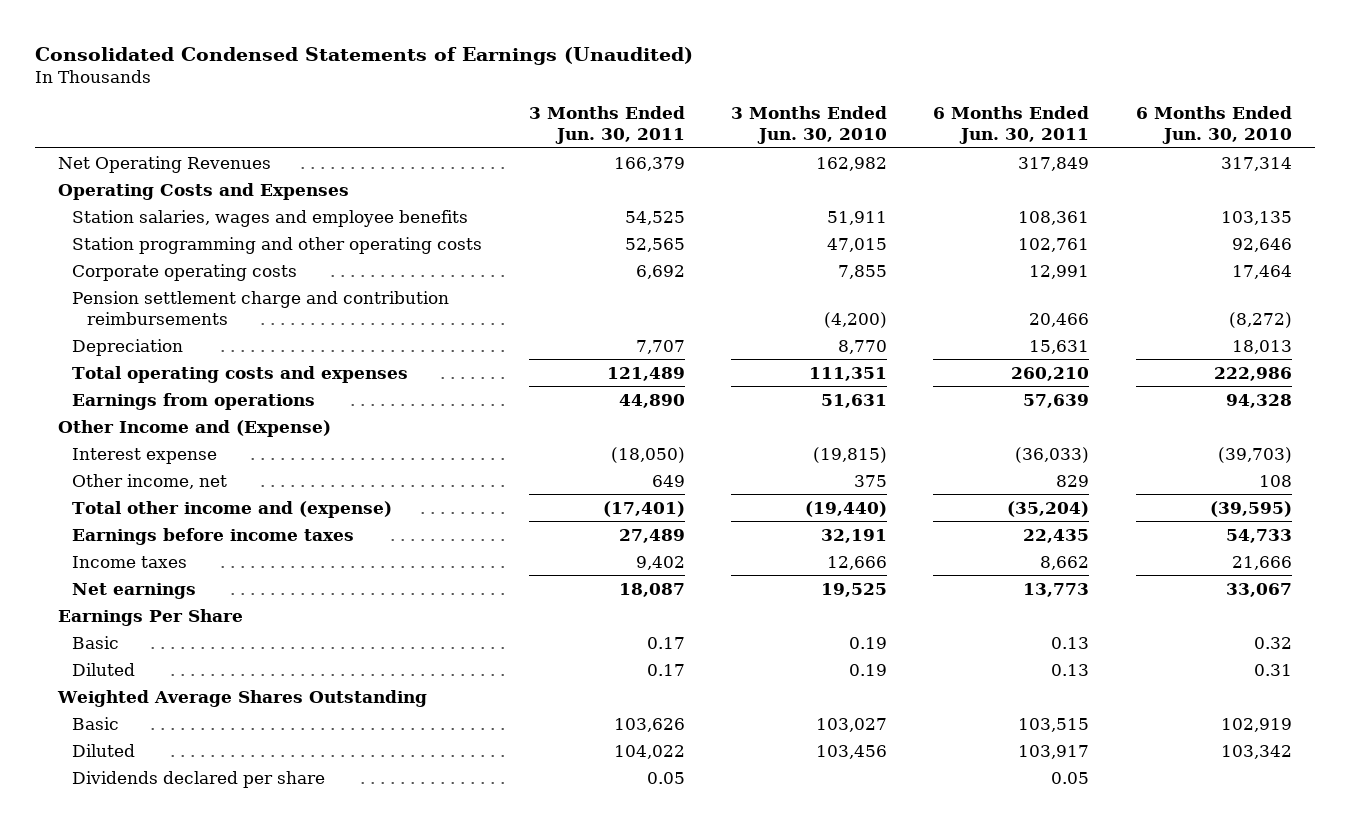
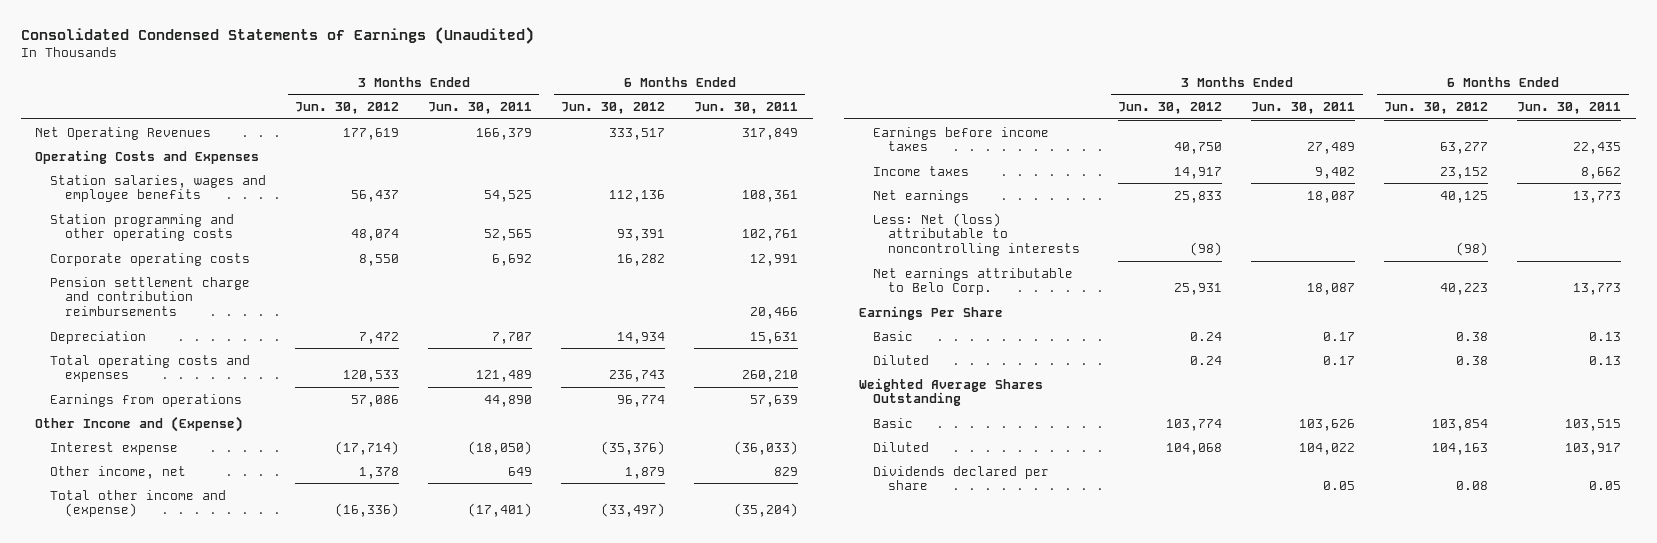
[730,106,887,145] 3 Months Ended Jun. 30, 2010 -> none
[1135,106,1292,145] 6 Months Ended Jun. 30, 2010 -> none
none -> [295,101,400,114] Jun. 30, 2012
none -> [561,101,666,114] Jun. 30, 2012
none -> [873,212,1081,256] Less: Net (loss) attributable to noncontrolling interests
none -> [873,267,1074,296] Net earnings attributable to Belo Corp.

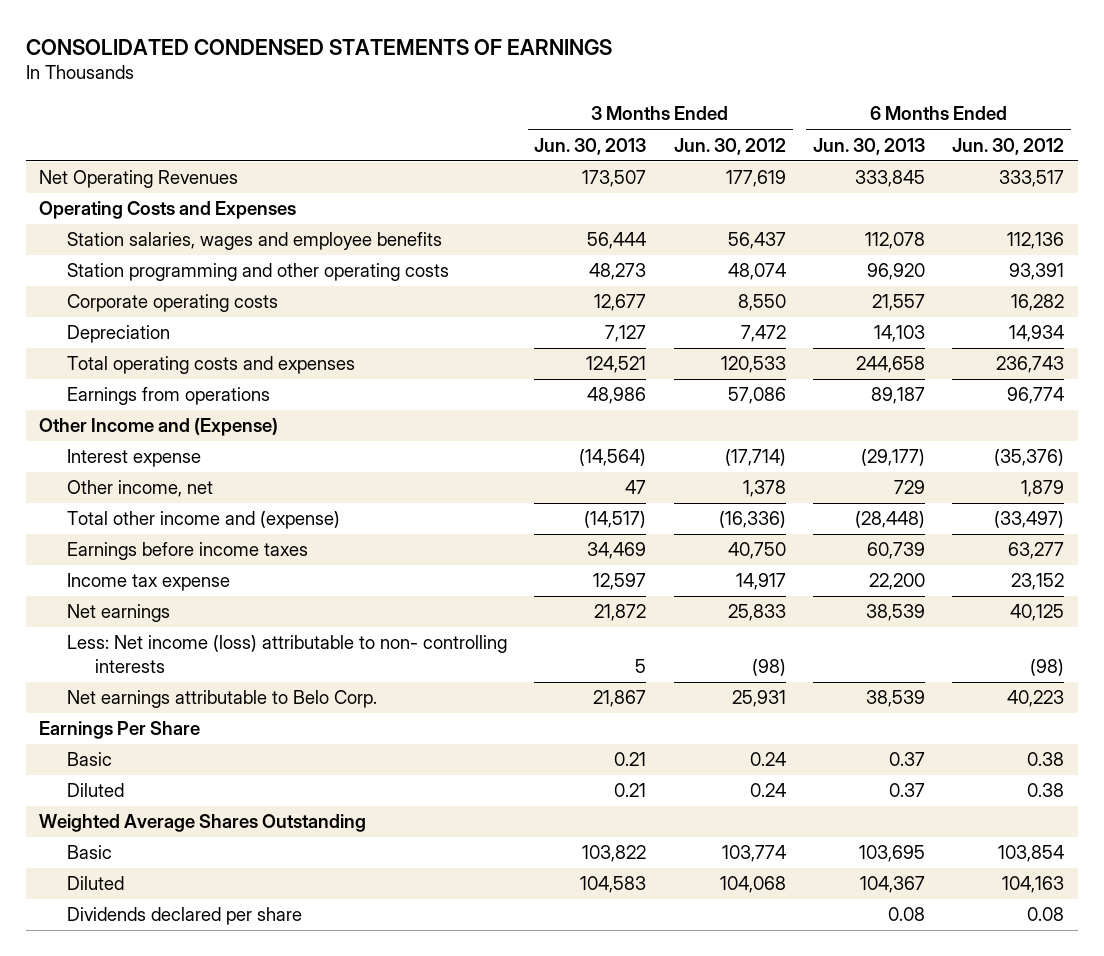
[20,27,534,45] Consolidated Condensed Statements of Earnings (Unaudited) -> [25,38,612,55] CONSOLIDATED CONDENSED STATEMENTS OF EARNINGS
[428,101,533,114] Jun. 30, 2011 -> none
[694,101,799,114] Jun. 30, 2011 -> none
none -> [534,137,647,155] Jun. 30, 2013
none -> [813,137,926,155] Jun. 30, 2013
[50,276,251,316] Pension settlement charge and contribution reimbursements -> none
[873,165,970,176] Income taxes -> [67,573,231,592] Income tax expense
[873,212,1081,256] Less: Net (loss) attributable to noncontrolling interests -> [67,635,508,674] Less: Net income (loss) attributable to non- controlling interests

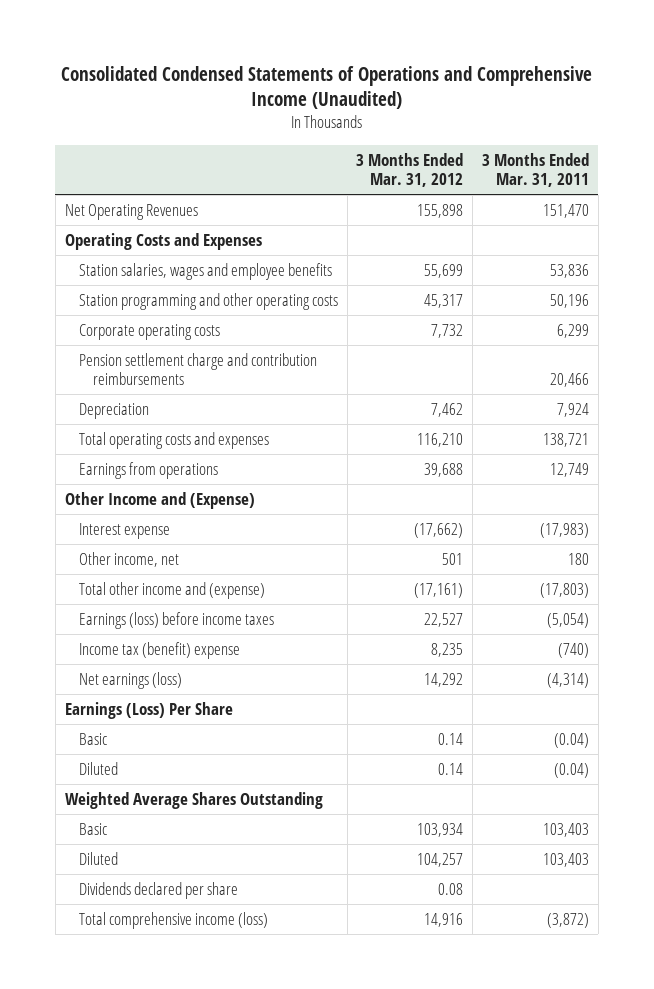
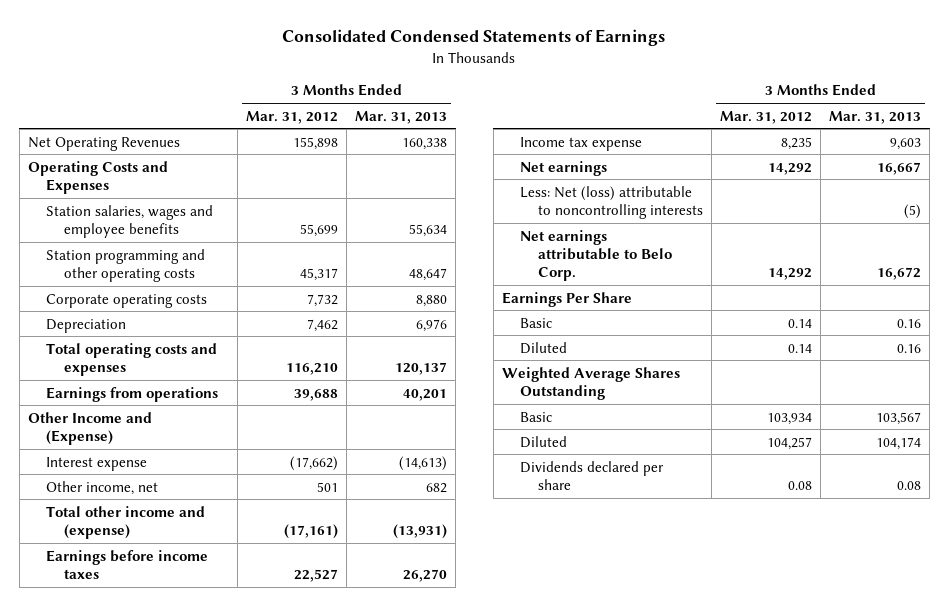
[60,65,592,110] Consolidated Condensed Statements of Operations and Comprehensive Income (Unaudited) -> [282,29,666,47] Consolidated Condensed Statements of Earnings
[481,152,589,187] 3 Months Ended Mar. 31, 2011 -> none
none -> [355,110,448,124] Mar. 31, 2013
[78,352,317,386] Pension settlement charge and contribution reimbursements -> none
[78,611,274,629] Earnings (loss) before income taxes -> [45,549,208,579] Earnings before income taxes
[78,641,240,659] Income tax (benefit) expense -> [519,136,642,151] Income tax expense
none -> [519,160,607,176] Net earnings
none -> [519,185,703,219] Less: Net (loss) attributable to noncontrolling interests
[78,671,182,689] Net earnings (loss) -> [519,229,672,282] Net earnings attributable to Belo Corp.
[64,701,233,719] Earnings (Loss) Per Share -> [501,291,632,307] Earnings Per Share
[78,911,268,929] Total comprehensive income (loss) -> none

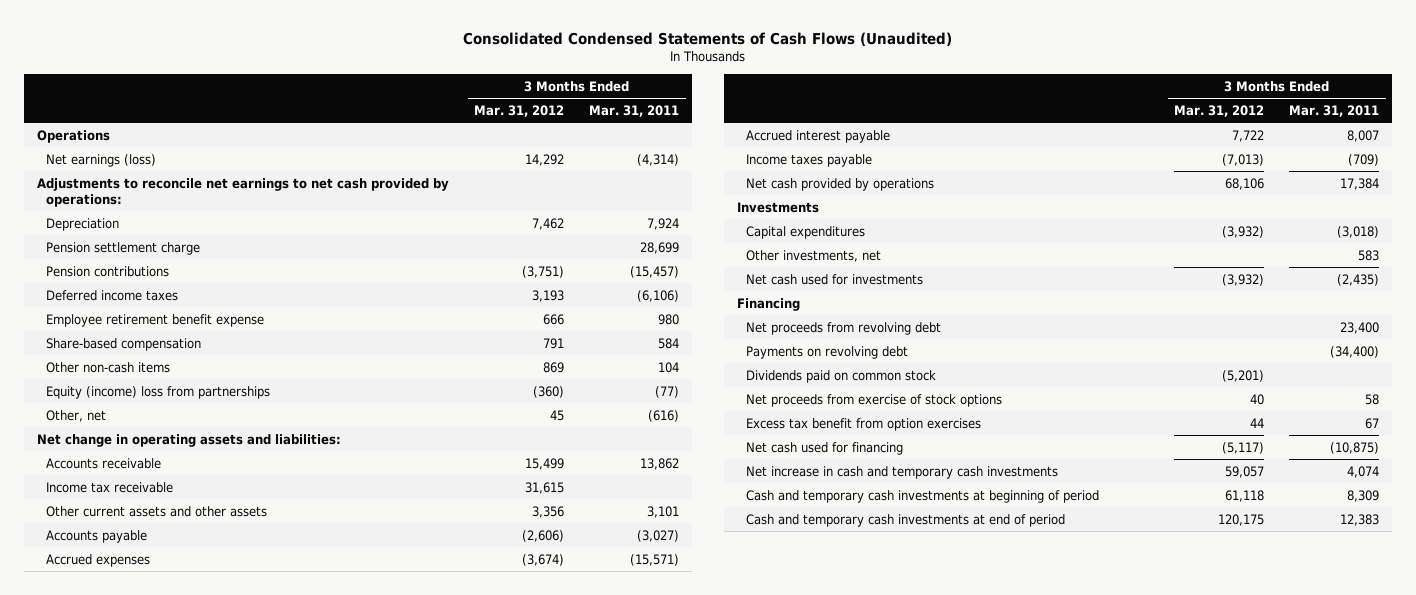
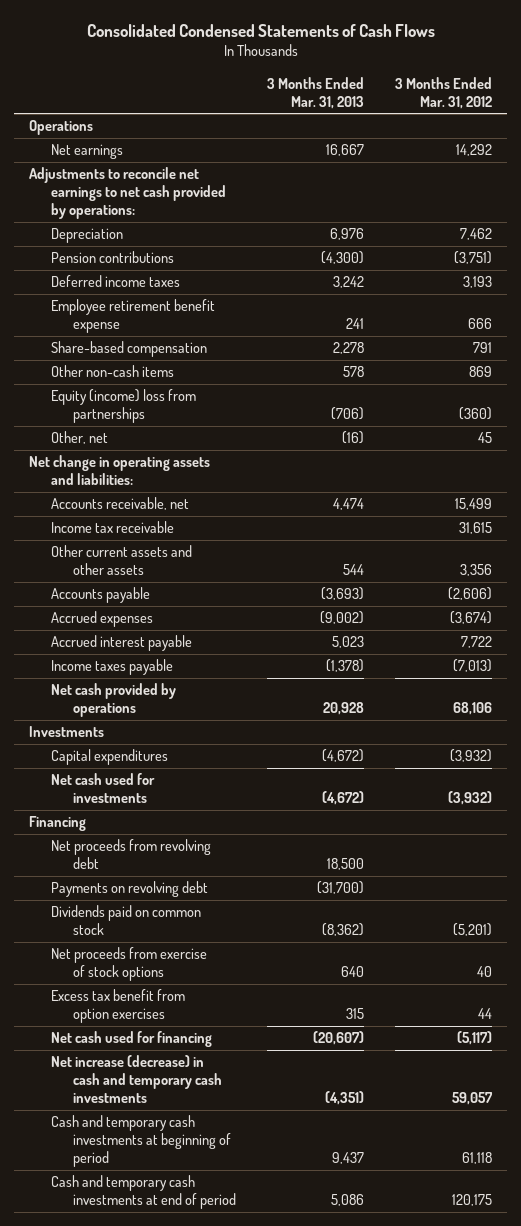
[462,32,952,47] Consolidated Condensed Statements of Cash Flows (Unaudited) -> [86,23,435,37] Consolidated Condensed Statements of Cash Flows
[589,105,680,118] Mar. 31, 2011 -> none
none -> [267,76,365,109] 3 Months Ended Mar. 31, 2013
[45,153,156,167] Net earnings (loss) -> [51,144,124,160] Net earnings
[45,241,200,255] Pension settlement charge -> none
[45,457,161,469] Accounts receivable -> [51,497,190,511] Accounts receivable, net
[745,249,881,262] Other investments, net -> none
[745,465,1058,479] Net increase in cash and temporary cash investments -> [51,1055,223,1104] Net increase (decrease) in cash and temporary cash investments

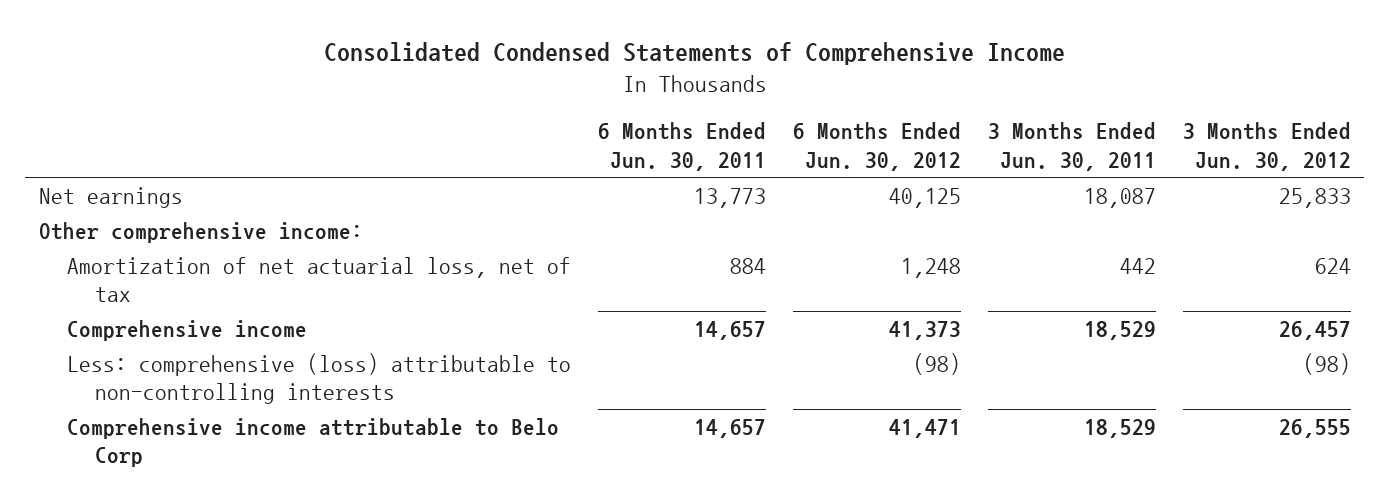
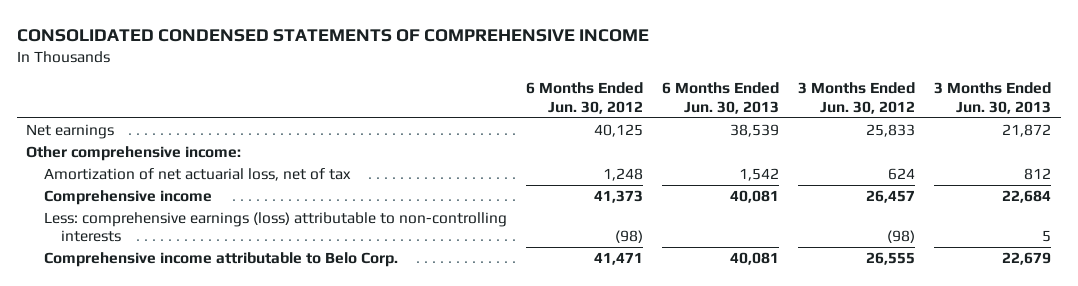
[323,42,1065,66] Consolidated Condensed Statements of Comprehensive Income -> [16,28,649,42] CONSOLIDATED CONDENSED STATEMENTS OF COMPREHENSIVE INCOME
[597,122,766,171] 6 Months Ended Jun. 30, 2011 -> none
[987,122,1156,171] 3 Months Ended Jun. 30, 2011 -> none
none -> [662,82,780,114] 6 Months Ended Jun. 30, 2013
none -> [934,82,1052,114] 3 Months Ended Jun. 30, 2013
[66,352,571,405] Less: comprehensive (loss) attributable to non-controlling interests -> [43,212,507,243] Less: comprehensive earnings (loss) attributable to non-controlling interests
[66,417,559,468] Comprehensive income attributable to Belo Corp -> [43,252,398,268] Comprehensive income attributable to Belo Corp.

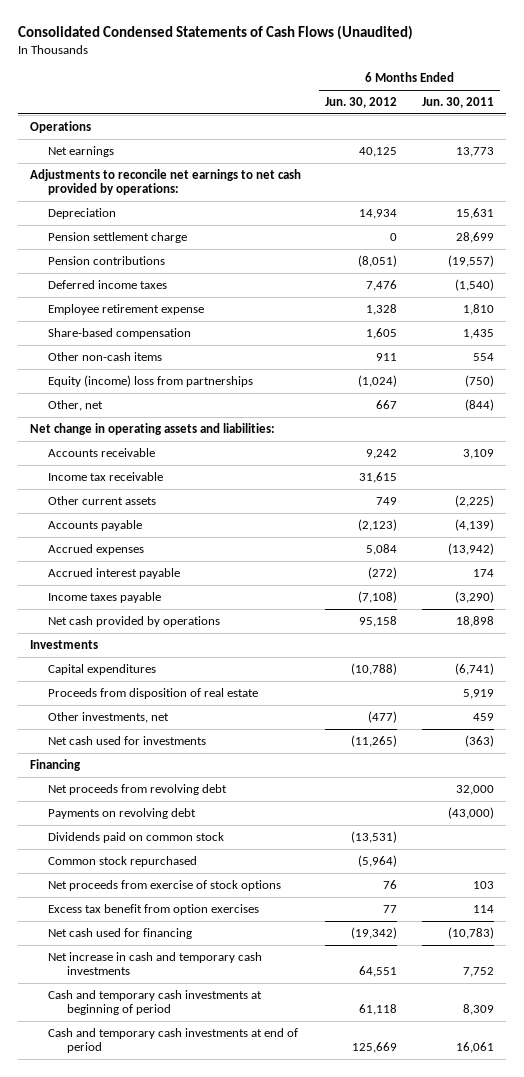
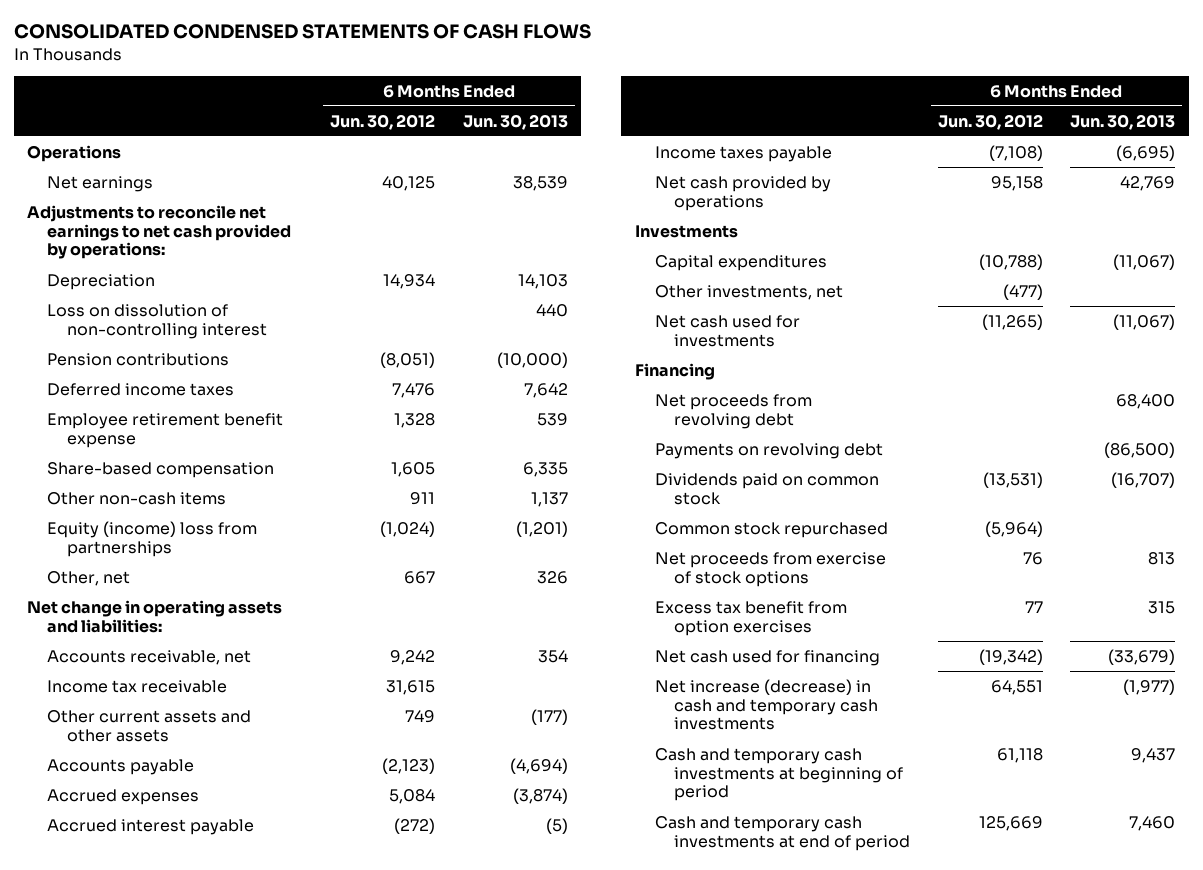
[17,25,413,41] Consolidated Condensed Statements of Cash Flows (Unaudited) -> [13,24,591,40] CONSOLIDATED CONDENSED STATEMENTS OF CASH FLOWS
[421,97,494,109] Jun. 30, 2011 -> none
none -> [462,113,568,130] Jun. 30, 2013
[48,231,188,243] Pension settlement charge -> none
none -> [47,303,267,339] Loss on dissolution of non-controlling interest
[48,303,205,315] Employee retirement expense -> [47,412,284,448] Employee retirement benefit expense
[48,447,156,457] Accounts receivable -> [47,649,252,665] Accounts receivable, net
[48,495,157,505] Other current assets -> [47,709,252,742] Other current assets and other assets
[48,687,259,699] Proceeds from disposition of real estate -> none
[48,951,263,976] Net increase in cash and temporary cash investments -> [654,678,879,731] Net increase (decrease) in cash and temporary cash investments

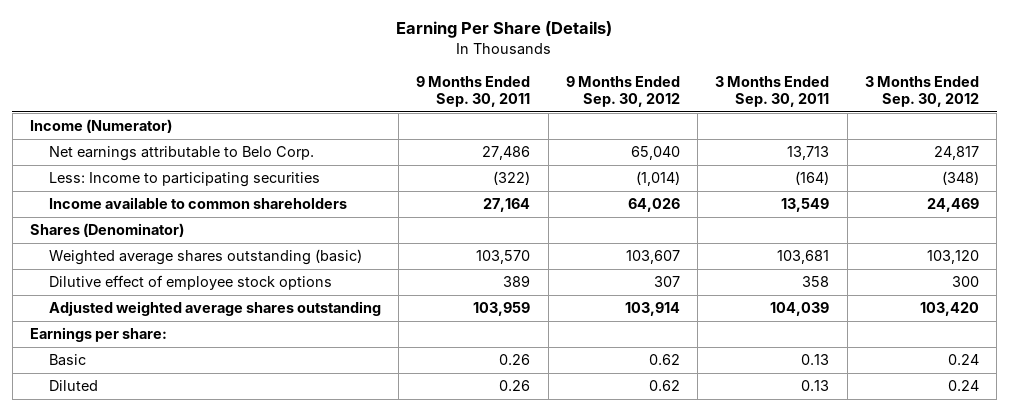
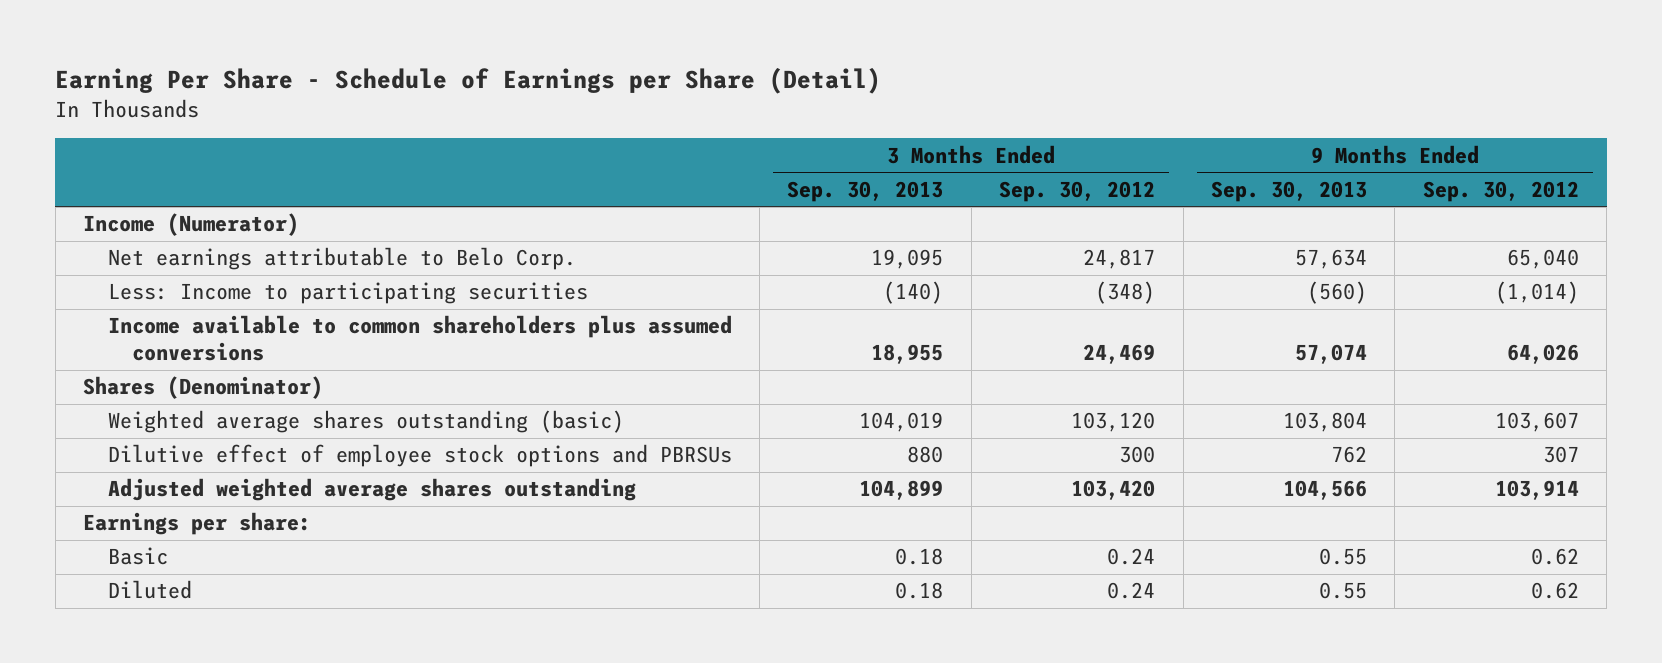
[396,21,613,39] Earning Per Share (Details) -> [55,67,882,95] Earning Per Share - Schedule of Earnings per Share (Detail)
[416,75,531,108] 9 Months Ended Sep. 30, 2011 -> none
[715,75,830,108] 3 Months Ended Sep. 30, 2011 -> none
none -> [787,180,944,202] Sep. 30, 2013
none -> [1211,180,1368,202] Sep. 30, 2013
[48,197,347,210] Income available to common shareholders -> [107,315,732,362] Income available to common shareholders plus assumed conversions
[48,275,332,291] Dilutive effect of employee stock options -> [107,444,732,468] Dilutive effect of employee stock options and PBRSUs

